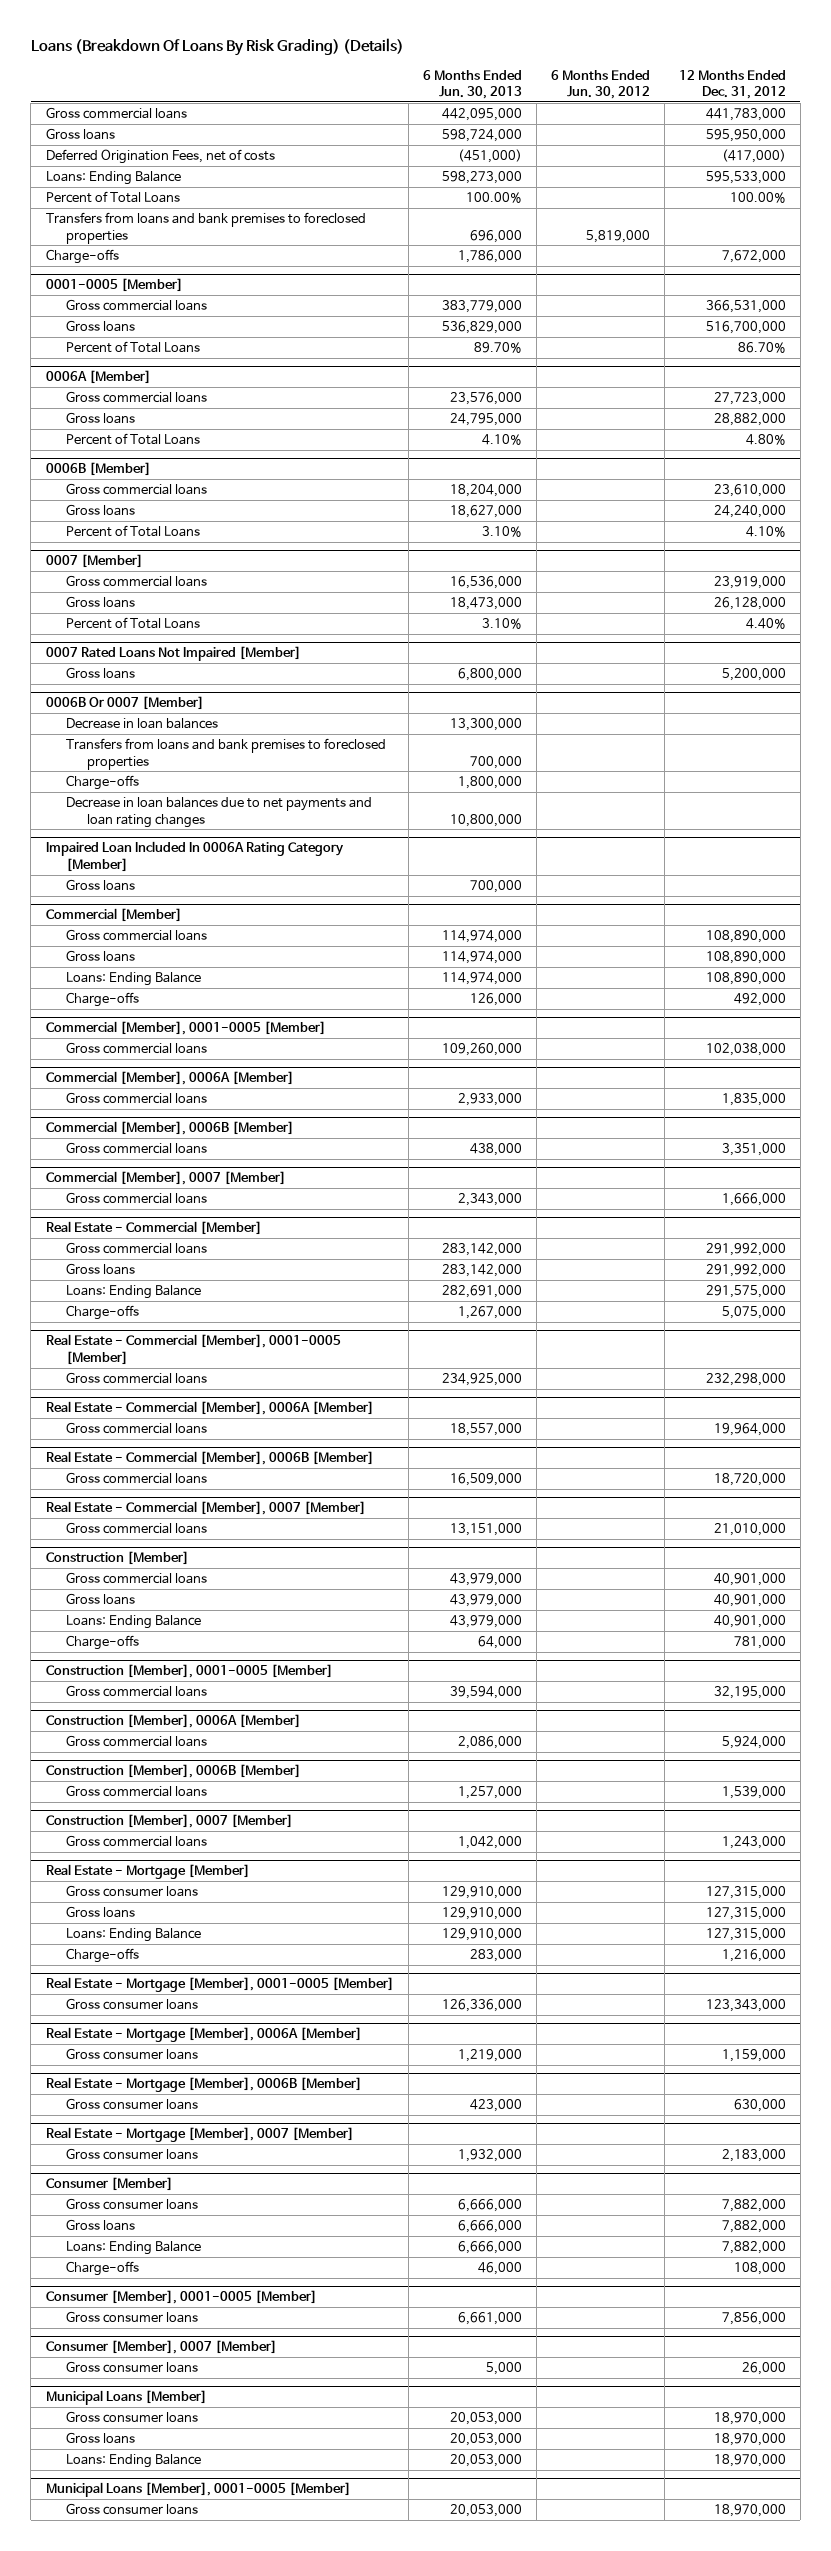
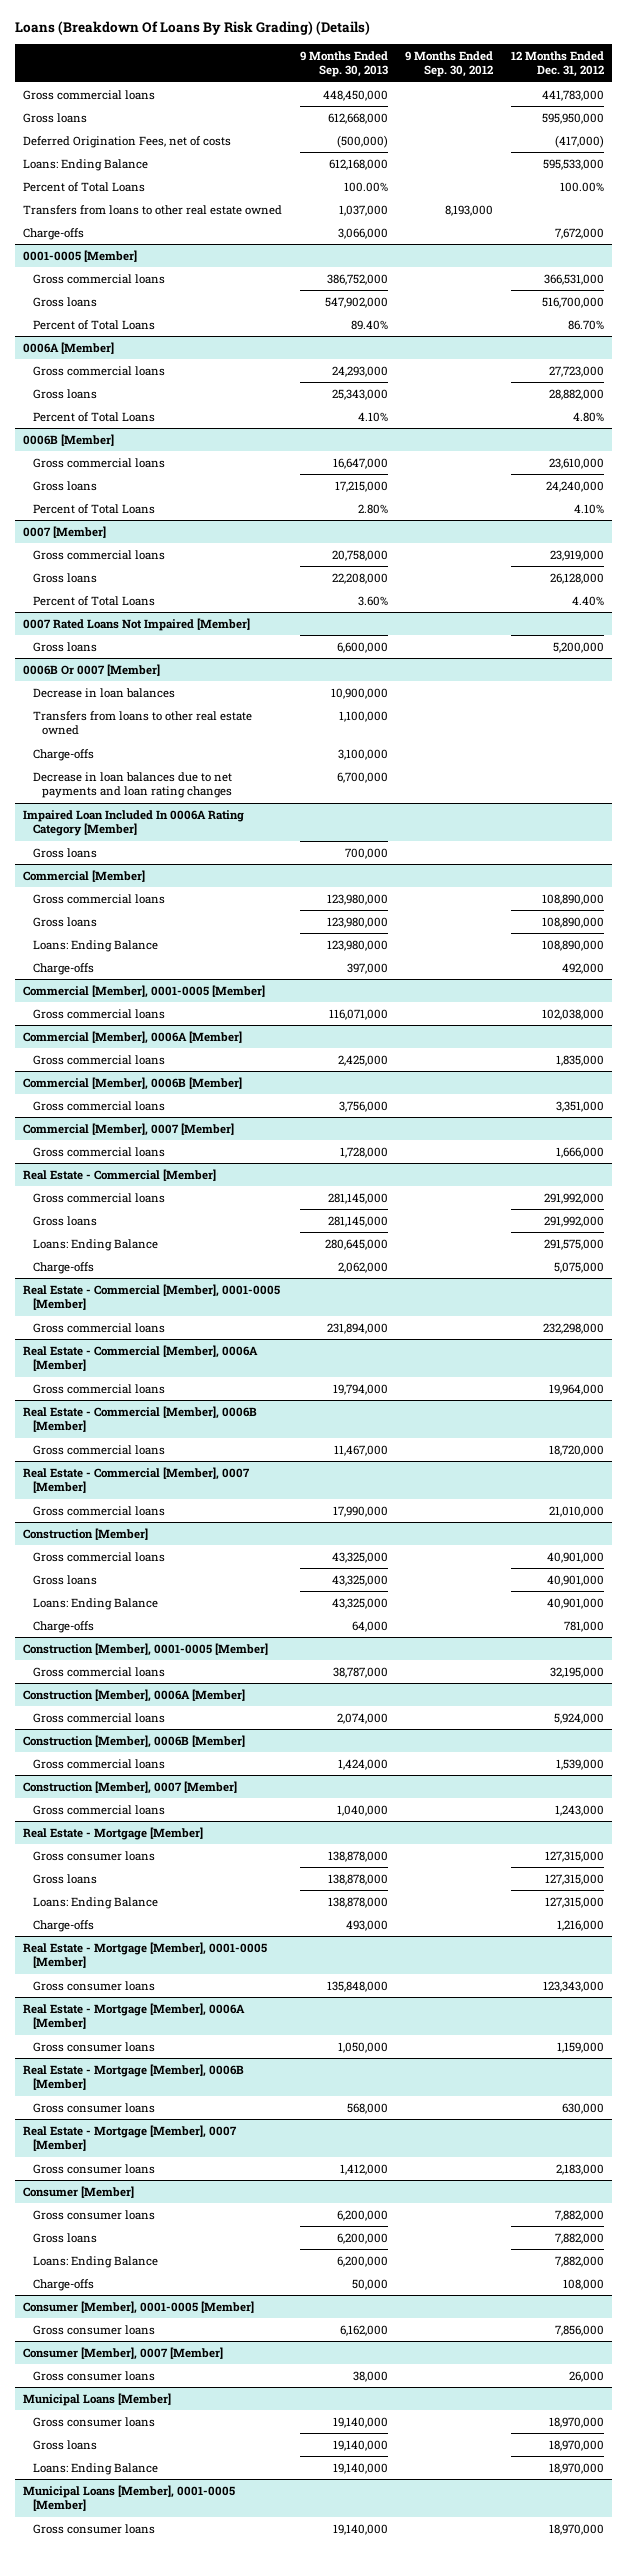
[422,69,522,100] 6 Months Ended Jun. 30, 2013 -> none
[550,69,650,100] 6 Months Ended Jun. 30, 2012 -> none
none -> [299,50,388,78] 9 Months Ended Sep. 30, 2013
none -> [405,50,494,78] 9 Months Ended Sep. 30, 2012
[45,212,366,244] Transfers from loans and bank premises to foreclosed properties -> [23,204,283,215] Transfers from loans to other real estate owned
[66,738,387,770] Transfers from loans and bank premises to foreclosed properties -> [32,710,252,736] Transfers from loans to other real estate owned

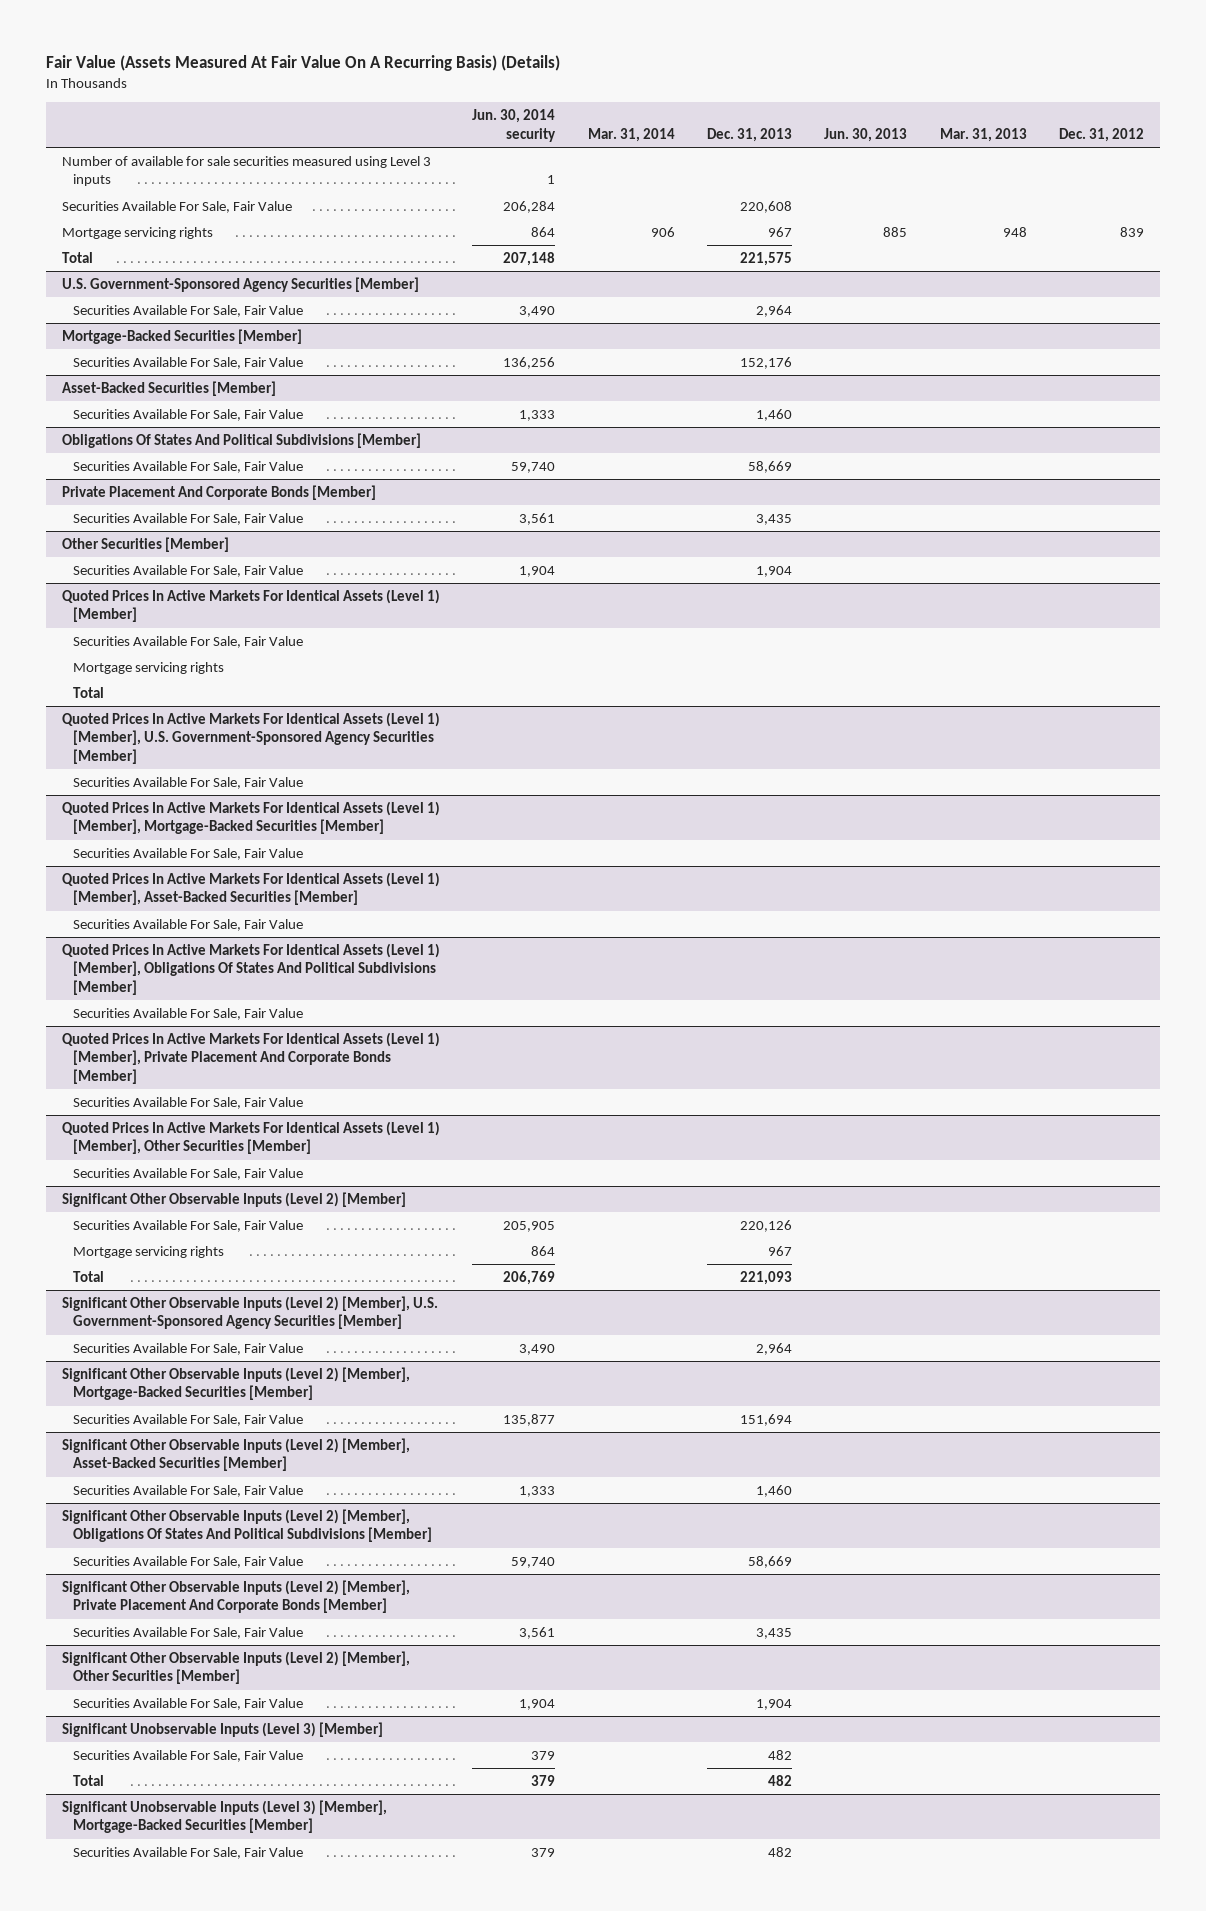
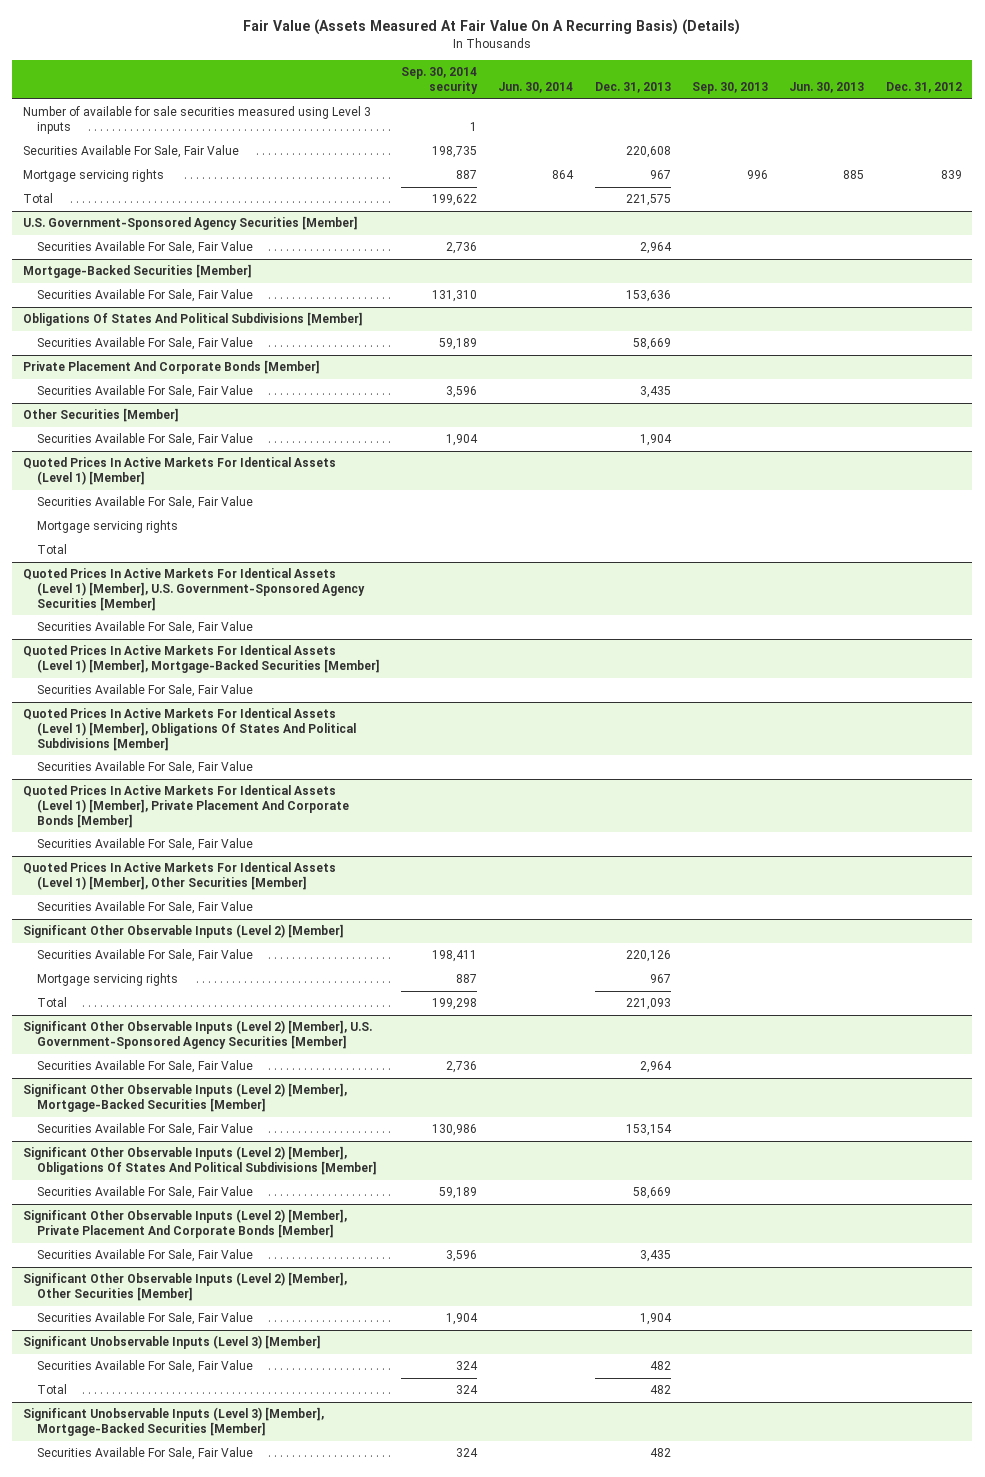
[472,109,557,142] Jun. 30, 2014 security -> none
[587,127,675,142] Mar. 31, 2014 -> none
[939,127,1027,142] Mar. 31, 2013 -> none
none -> [401,67,479,95] Sep. 30, 2014 security
none -> [498,82,574,94] Jun. 30, 2014
none -> [692,82,769,95] Sep. 30, 2013
[61,380,276,396] Asset-Backed Securities [Member] -> none
[73,408,304,421] Securities Available For Sale, Fair Value -> none
[739,356,792,369] 152,176 -> [625,290,671,303] 153,636
[61,871,440,906] Quoted Prices In Active Markets For Identical Assets (Level 1) [Member], Asset-Backed Securities [Member] -> none
[73,918,304,931] Securities Available For Sale, Fair Value -> none
[61,1437,410,1472] Significant Other Observable Inputs (Level 2) [Member], Asset-Backed Securities [Member] -> none
[73,1484,304,1497] Securities Available For Sale, Fair Value -> none
[739,1413,792,1426] 151,694 -> [625,1124,672,1137] 153,154

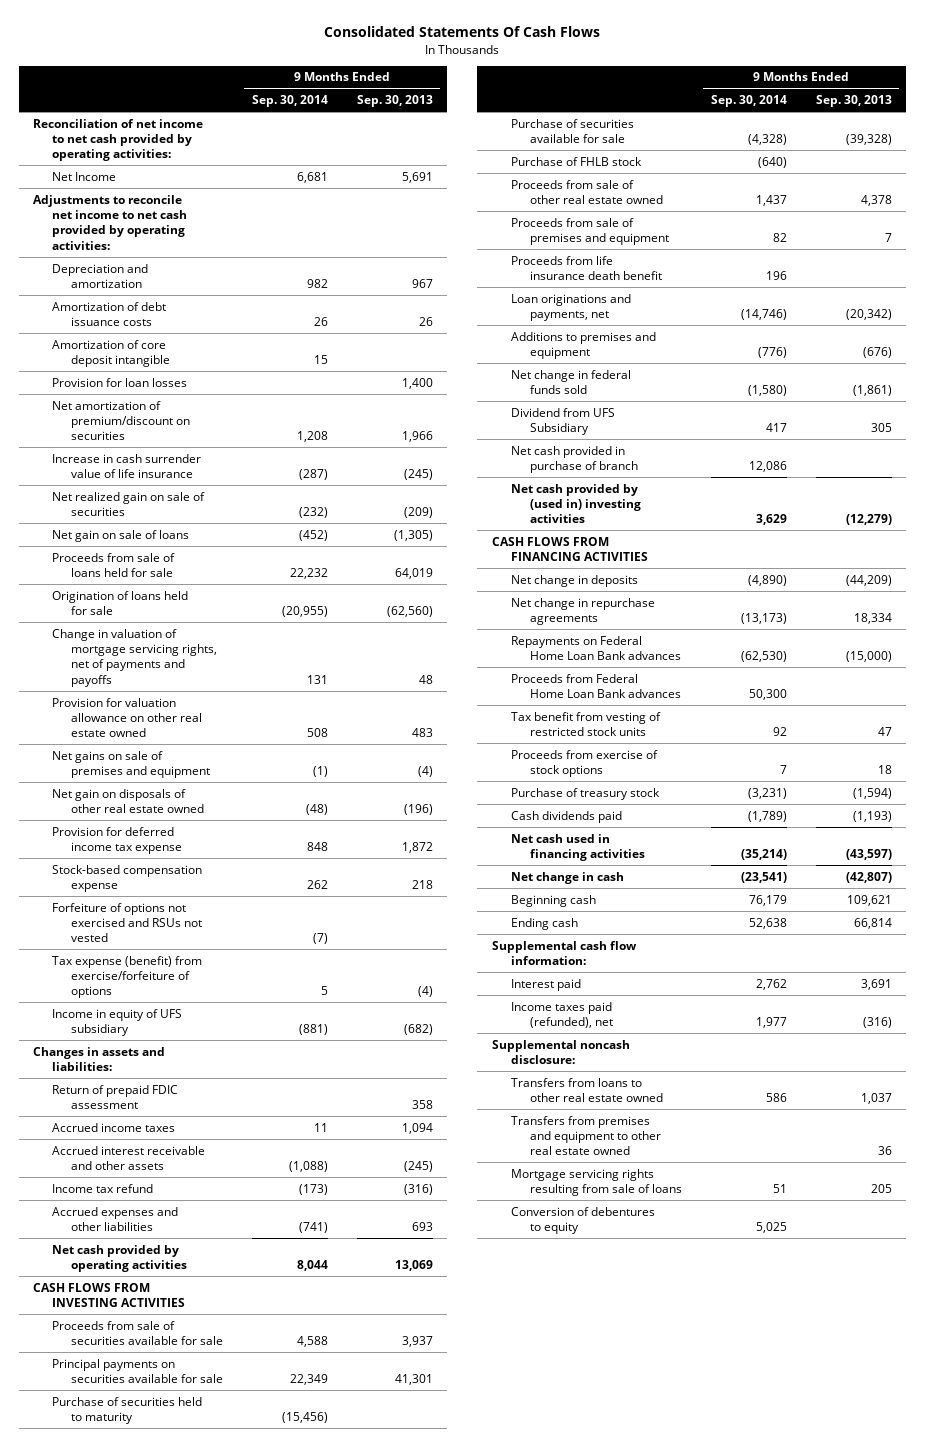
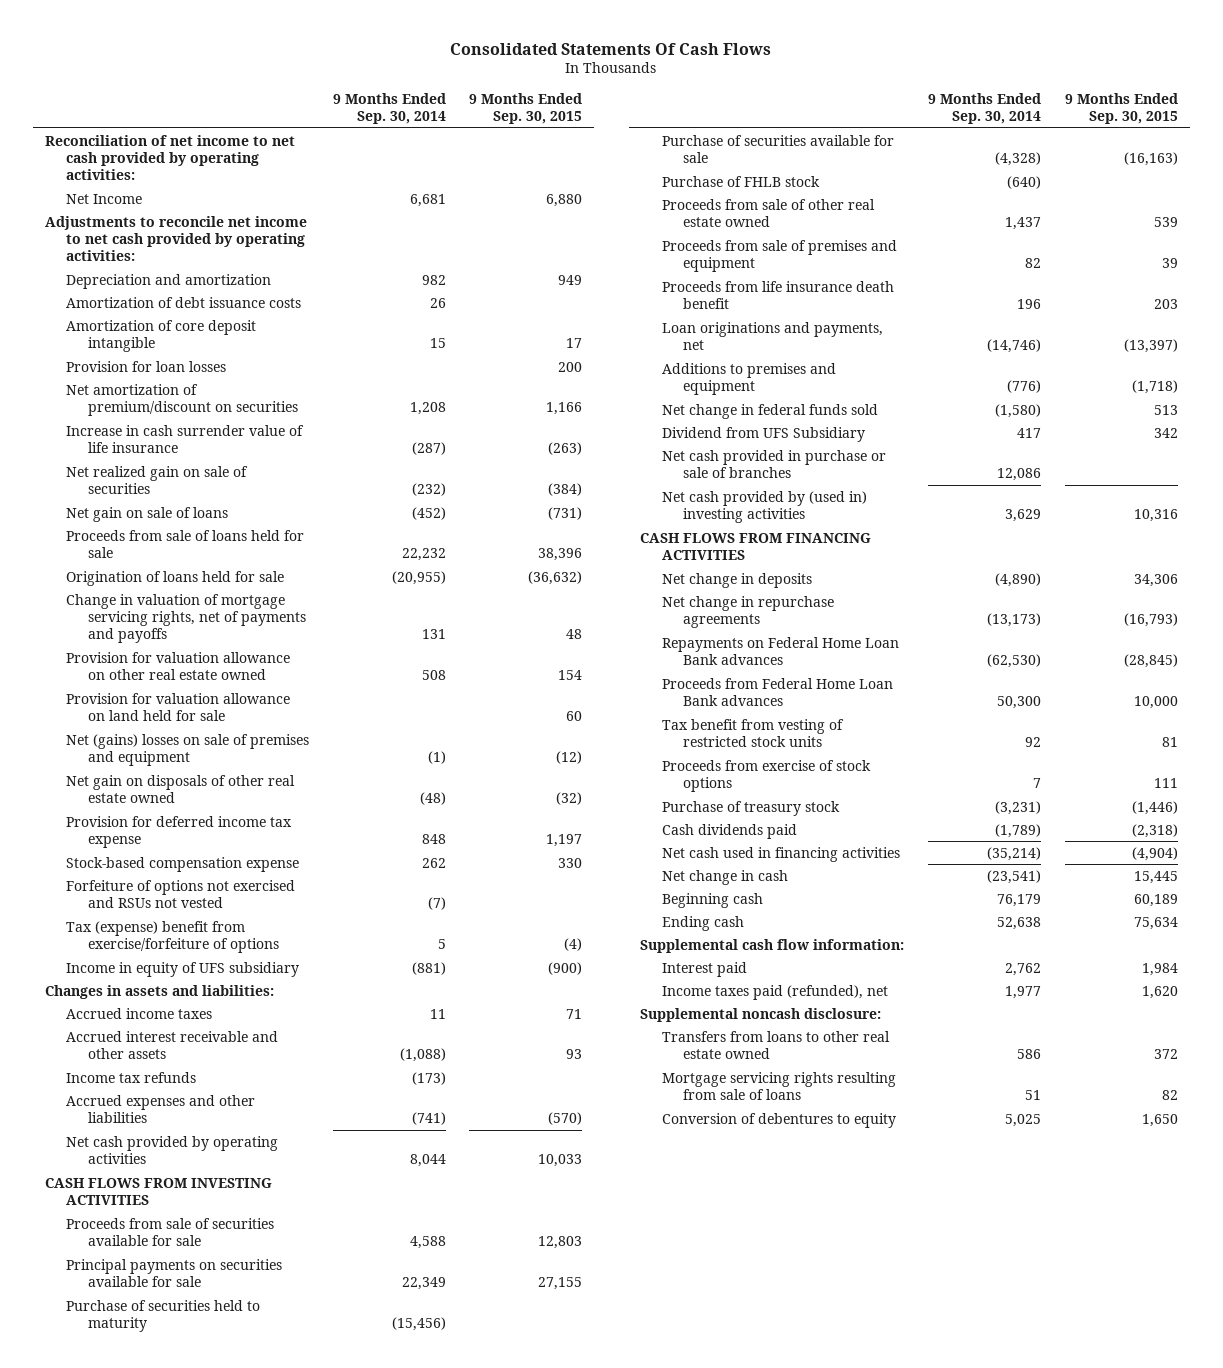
[356,95,433,108] Sep. 30, 2013 -> none
none -> [469,92,583,125] 9 Months Ended Sep. 30, 2015
none -> [66,692,291,721] Provision for valuation allowance on land held for sale
[51,750,210,778] Net gains on sale of premises and equipment -> [66,733,310,766] Net (gains) losses on sale of premises and equipment
[51,955,202,999] Tax expense (benefit) from exercise/forfeiture of options -> [66,920,279,953] Tax (expense) benefit from exercise/forfeiture of options
[51,1084,178,1109] Return of prepaid FDIC assessment -> none
[51,1183,153,1193] Income tax refund -> [66,1071,197,1083] Income tax refunds
[510,445,638,473] Net cash provided in purchase of branch -> [661,449,886,478] Net cash provided in purchase or sale of branches
[510,1115,661,1156] Transfers from premises and equipment to other real estate owned -> none

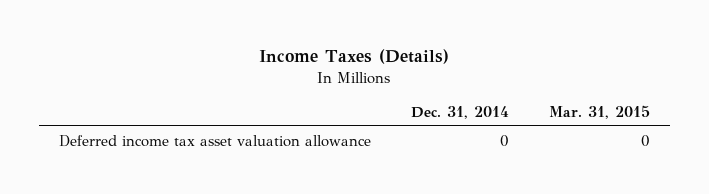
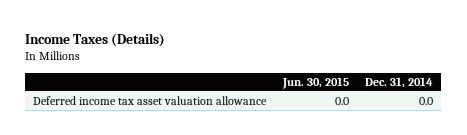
[548,104,650,119] Mar. 31, 2015 -> none
none -> [281,76,349,89] Jun. 30, 2015
[499,135,509,148] 0 -> [419,97,434,106] 0.0

